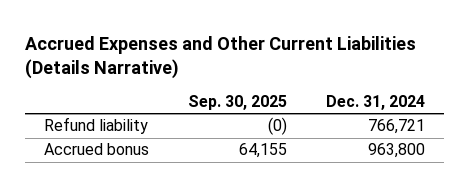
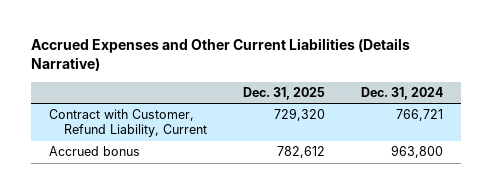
[188,95,288,111] Sep. 30, 2025 -> none
none -> [242,86,325,100] Dec. 31, 2025
[44,117,149,135] Refund liability -> [49,109,207,138] Contract with Customer, Refund Liability, Current

